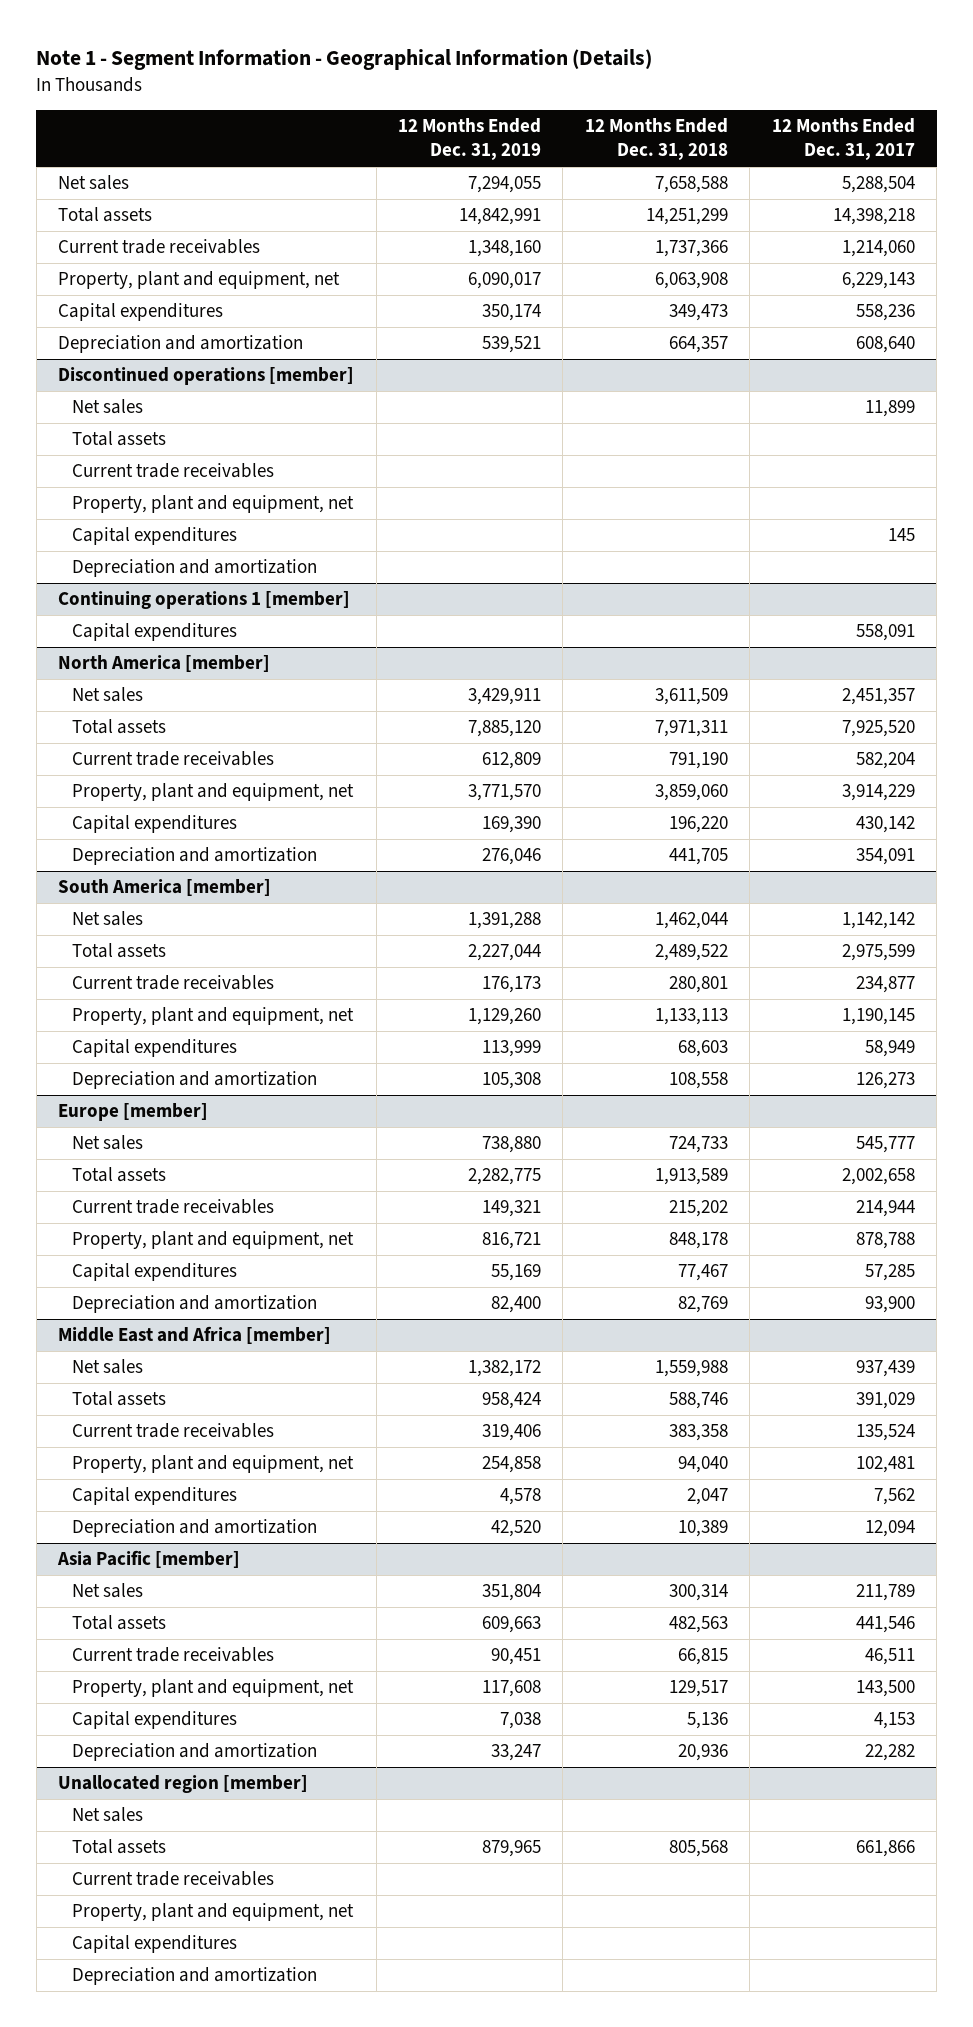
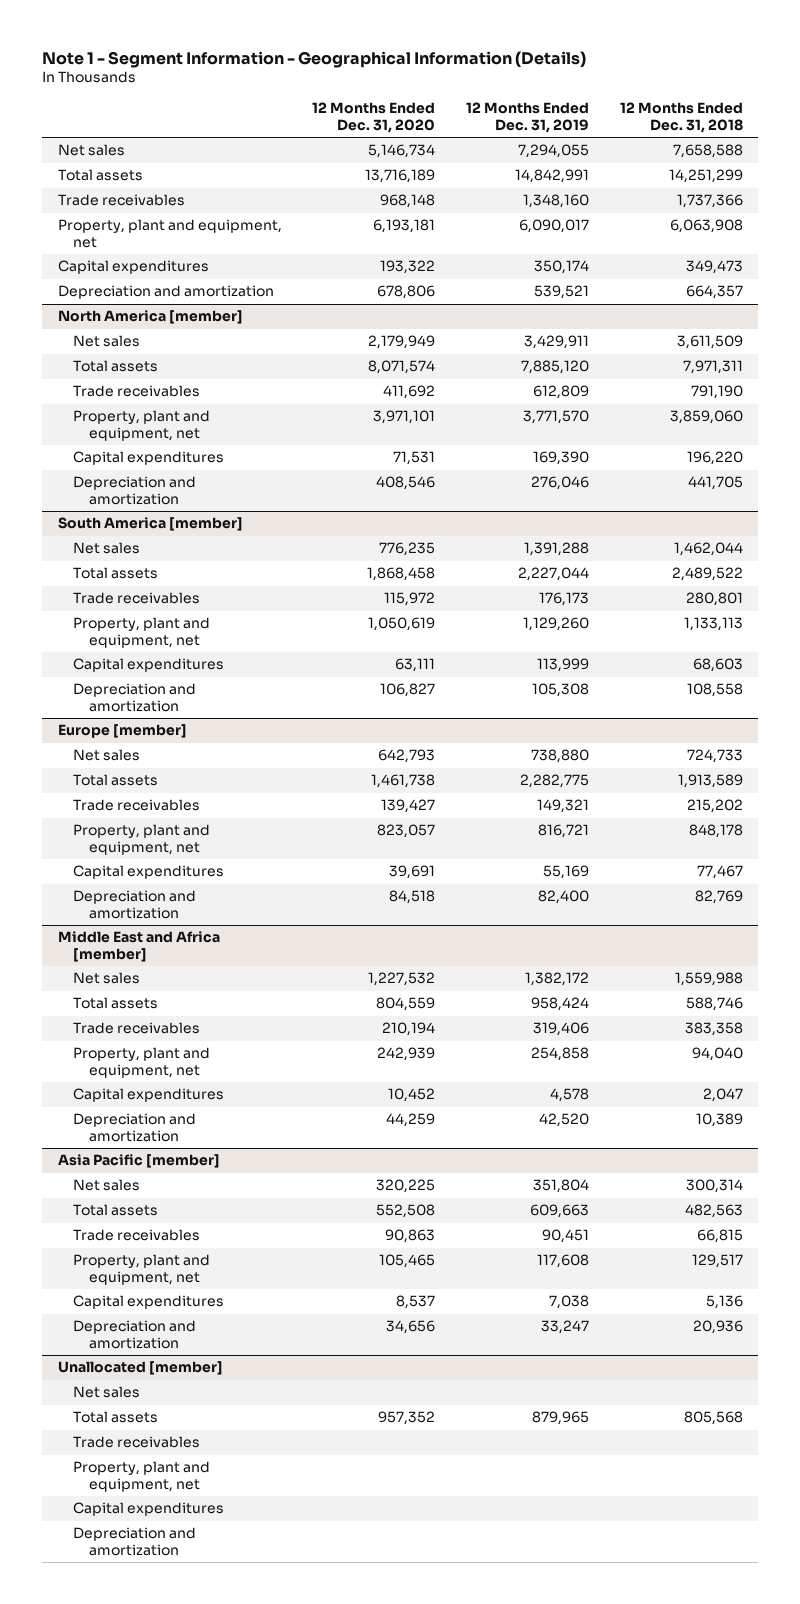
[771,118,915,161] 12 Months Ended Dec. 31, 2017 -> none
none -> [312,102,436,133] 12 Months Ended Dec. 31, 2020
[58,239,261,255] Current trade receivables -> [57,194,185,207] Trade receivables
[58,367,355,386] Discontinued operations [member] -> none
[72,399,144,415] Net sales -> none
[72,431,167,447] Total assets -> none
[72,463,275,479] Current trade receivables -> none
[72,495,355,514] Property, plant and equipment, net -> none
[72,527,238,546] Capital expenditures -> none
[72,559,318,578] Depreciation and amortization -> none
[58,591,351,610] Continuing operations 1 [member] -> none
[72,623,238,642] Capital expenditures -> none
[72,751,275,767] Current trade receivables -> [73,385,201,398] Trade receivables
[72,975,275,991] Current trade receivables -> [73,592,201,605] Trade receivables
[72,1199,275,1215] Current trade receivables -> [73,799,201,812] Trade receivables
[72,1423,275,1439] Current trade receivables -> [73,1022,201,1035] Trade receivables
[72,1647,275,1663] Current trade receivables -> [73,1229,201,1242] Trade receivables
[58,1775,309,1794] Unallocated region [member] -> [57,1361,223,1376] Unallocated [member]
[72,1871,275,1887] Current trade receivables -> [73,1436,201,1449] Trade receivables

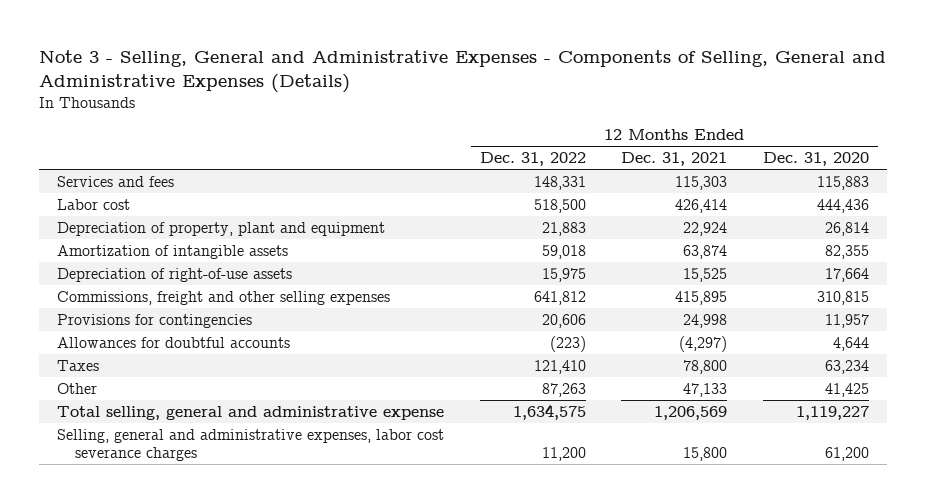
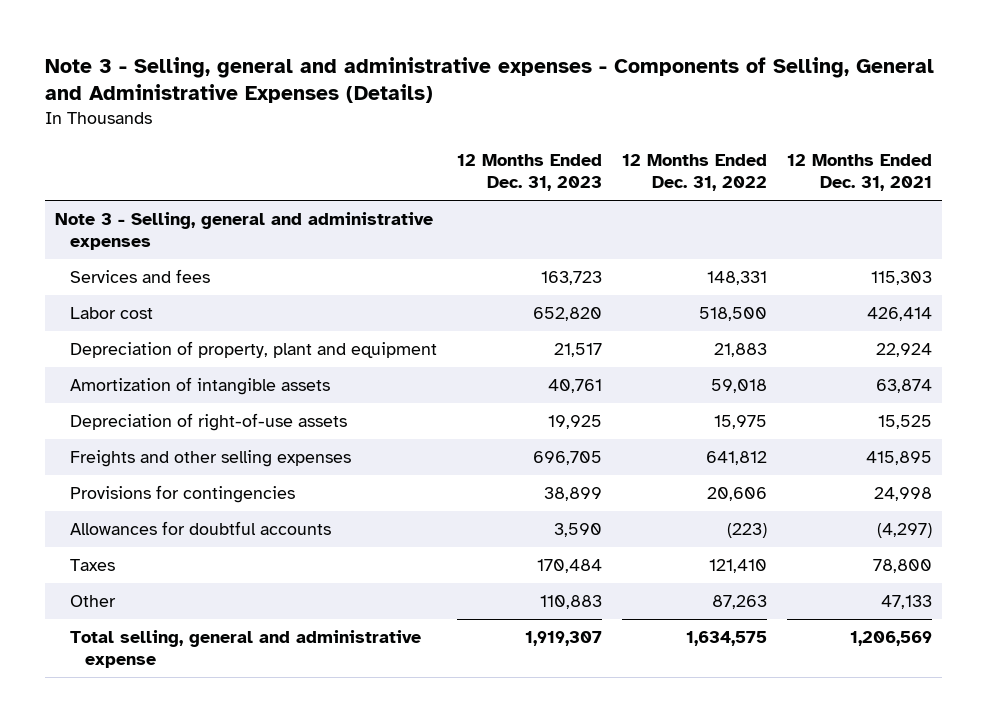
[39,50,887,94] Note 3 - Selling, General and Administrative Expenses - Components of Selling, General and Administrative Expenses (Details) -> [45,56,935,104] Note 3 - Selling, general and administrative expenses - Components of Selling, General and Administrative Expenses (Details)
[763,152,870,167] Dec. 31, 2020 -> none
none -> [457,153,603,192] 12 Months Ended Dec. 31, 2023
none -> [55,212,434,251] Note 3 - Selling, general and administrative expenses
[56,290,390,305] Commissions, freight and other selling expenses -> [70,450,352,468] Freights and other selling expenses
[56,428,444,461] Selling, general and administrative expenses, labor cost severance charges -> none

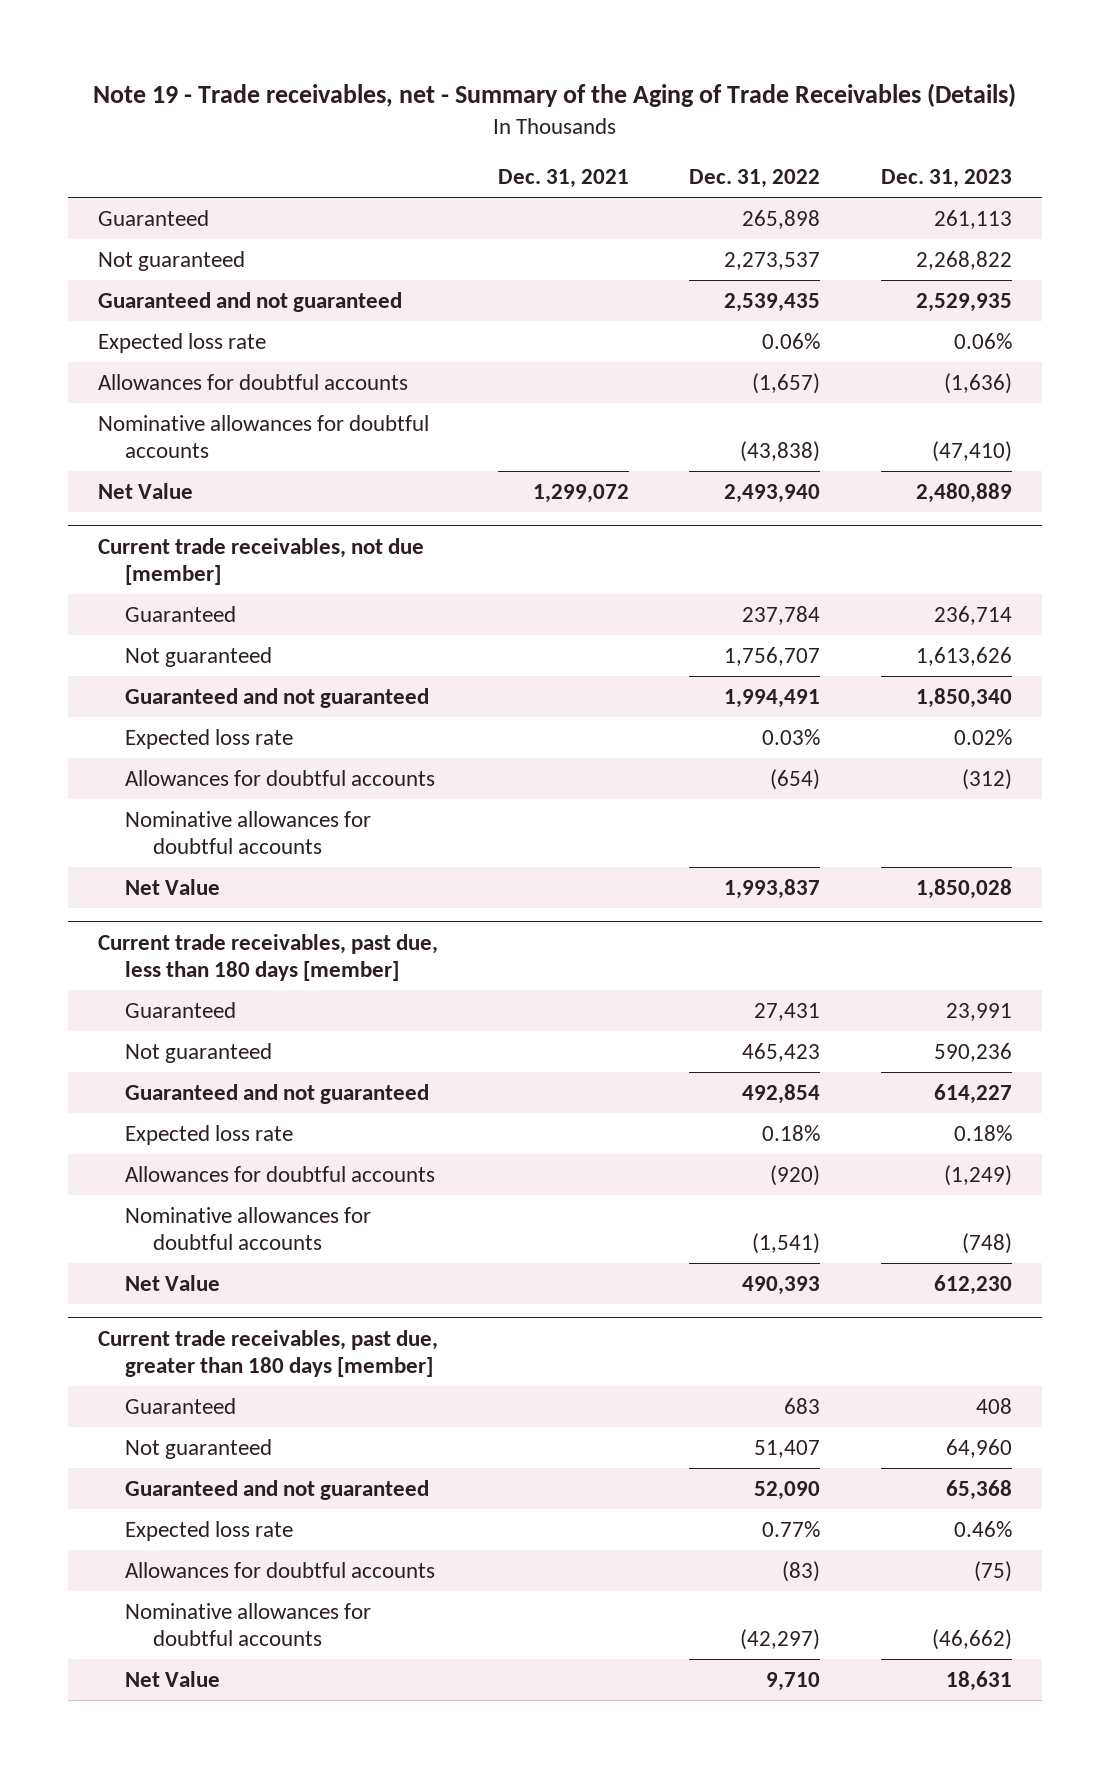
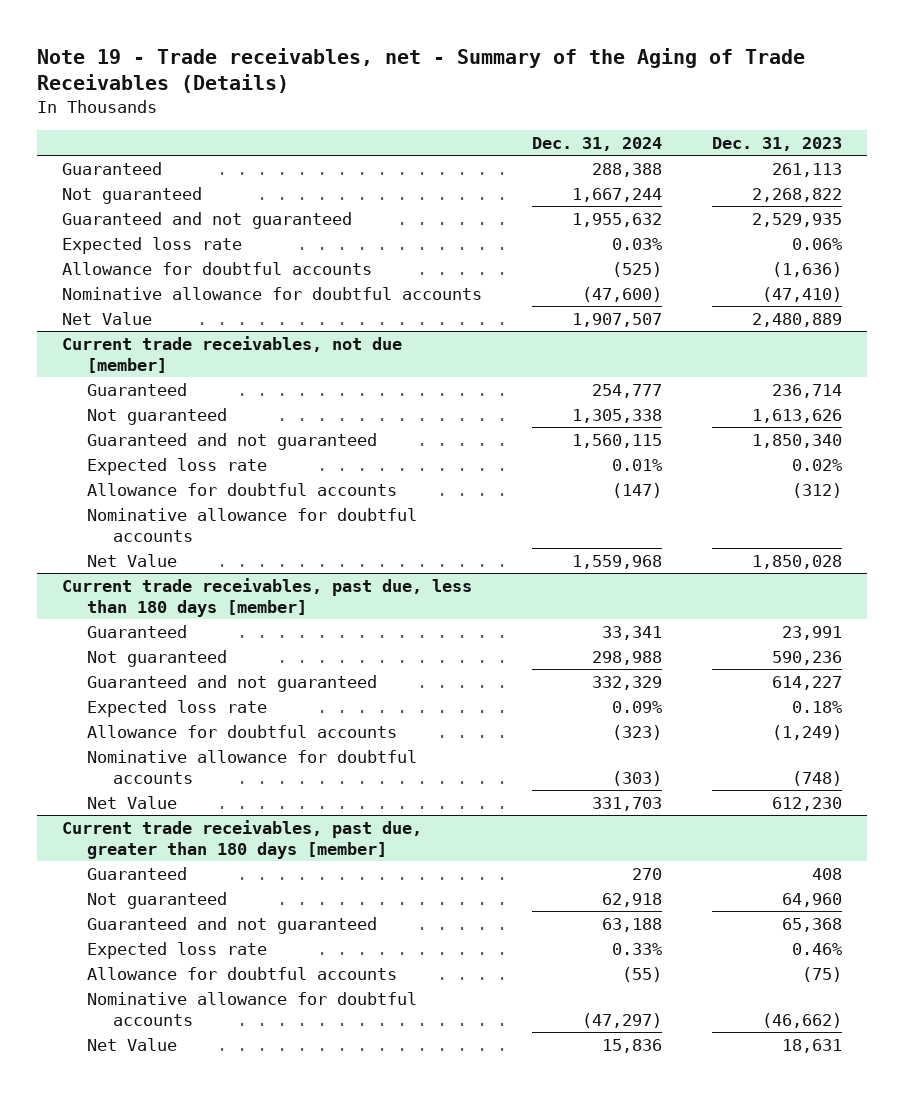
[498,169,630,189] Dec. 31, 2021 -> none
[689,169,821,189] Dec. 31, 2022 -> none
none -> [532,136,663,151] Dec. 31, 2024
[98,373,409,390] Allowances for doubtful accounts -> [62,261,373,275] Allowance for doubtful accounts
[98,414,430,459] Nominative allowances for doubtful accounts -> [62,286,483,300] Nominative allowance for doubtful accounts
[125,769,436,786] Allowances for doubtful accounts -> [87,482,398,496] Allowance for doubtful accounts
[125,810,372,855] Nominative allowances for doubtful accounts -> [87,507,418,542] Nominative allowance for doubtful accounts
[125,1165,436,1182] Allowances for doubtful accounts -> [87,724,398,738] Allowance for doubtful accounts
[125,1206,372,1251] Nominative allowances for doubtful accounts -> [87,749,418,784] Nominative allowance for doubtful accounts
[125,1561,436,1578] Allowances for doubtful accounts -> [87,966,398,980] Allowance for doubtful accounts
[125,1602,372,1647] Nominative allowances for doubtful accounts -> [87,991,418,1026] Nominative allowance for doubtful accounts

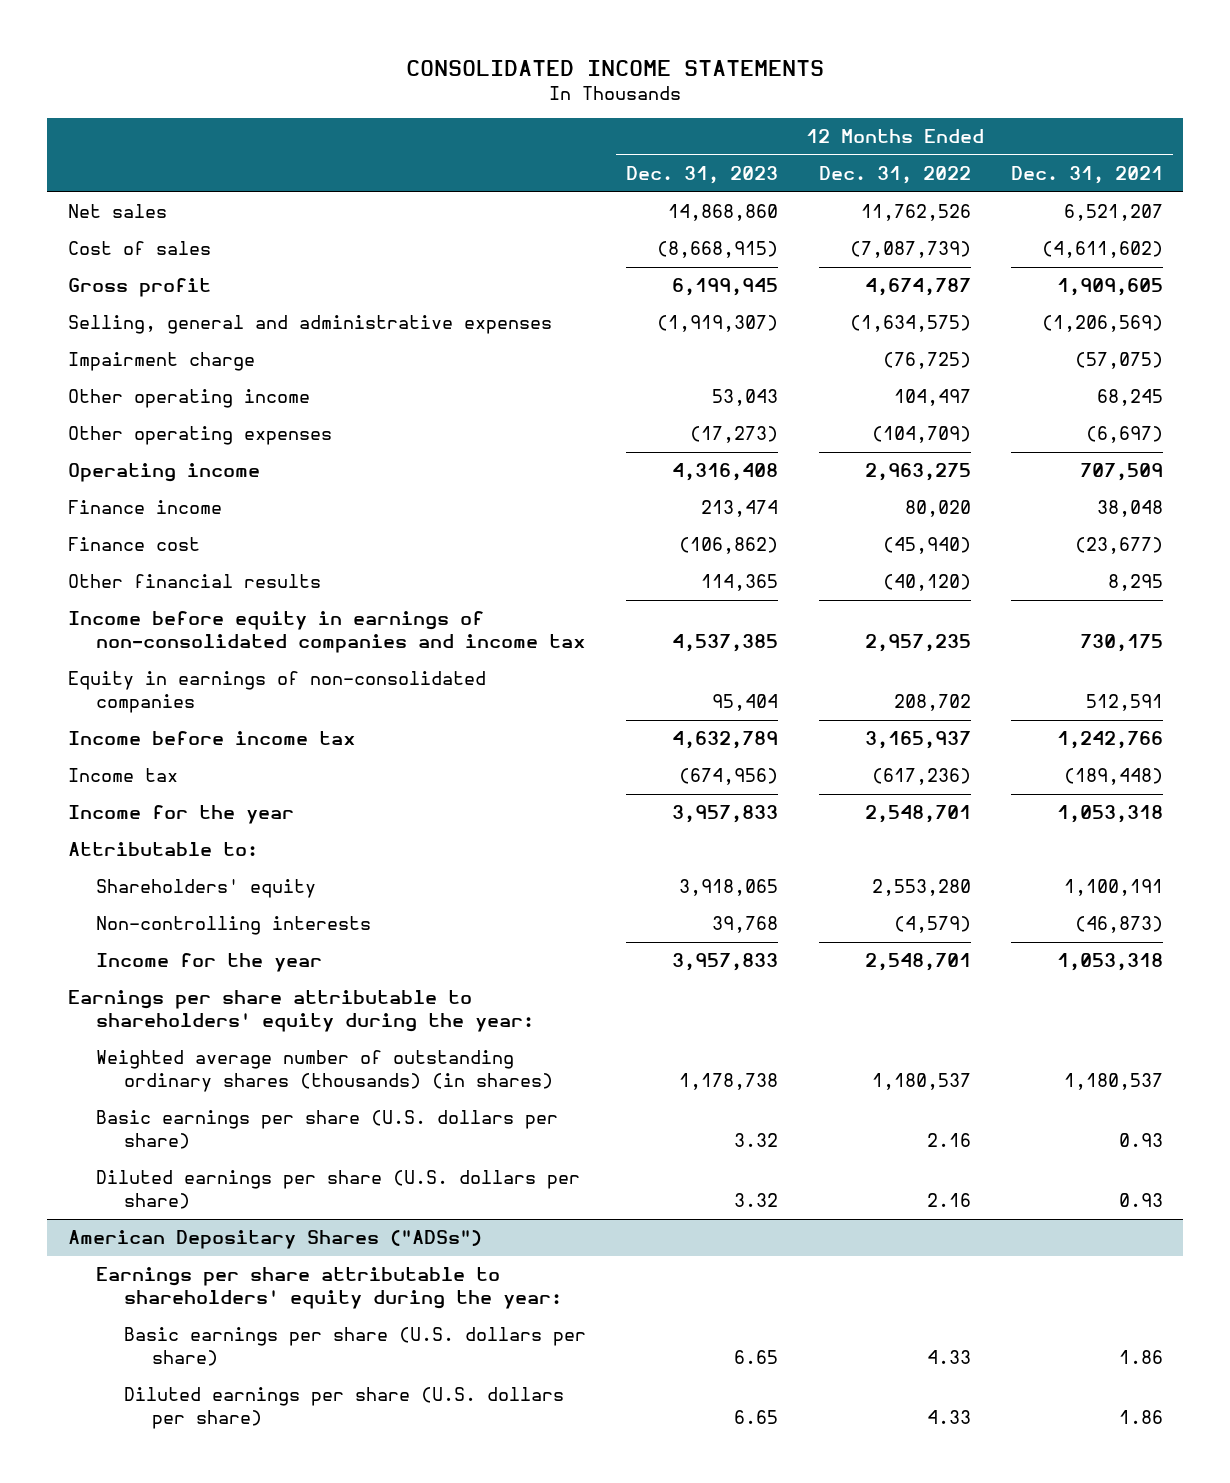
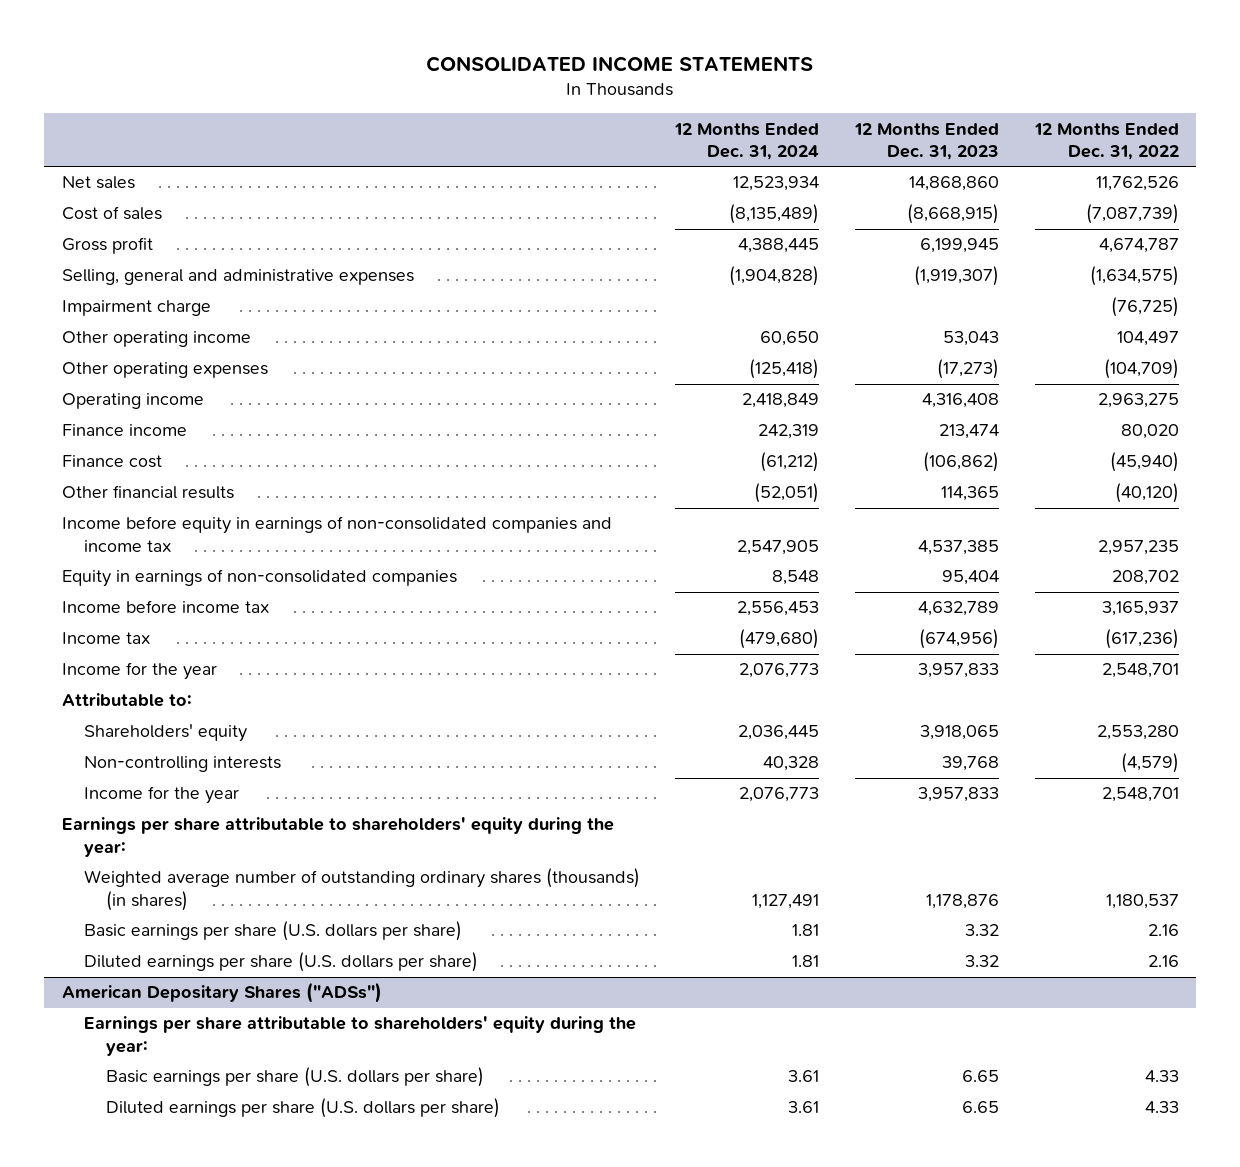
[1010,166,1163,185] Dec. 31, 2021 -> none
none -> [674,122,820,161] 12 Months Ended Dec. 31, 2024
[679,1073,779,1091] 1,178,738 -> [925,893,999,909] 1,178,876

